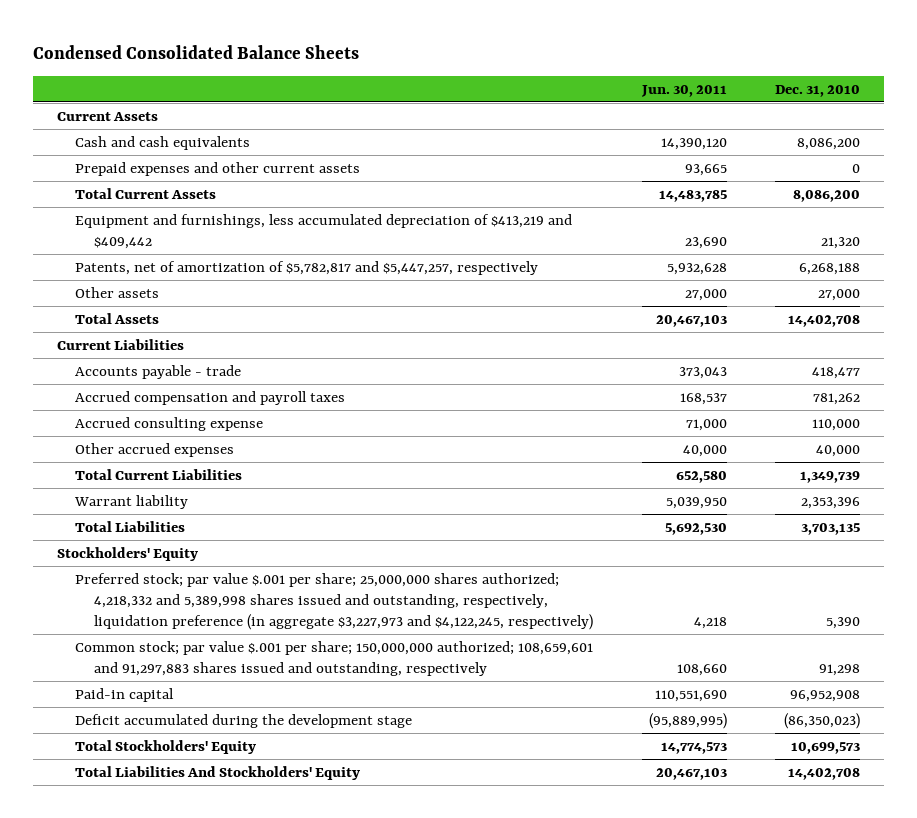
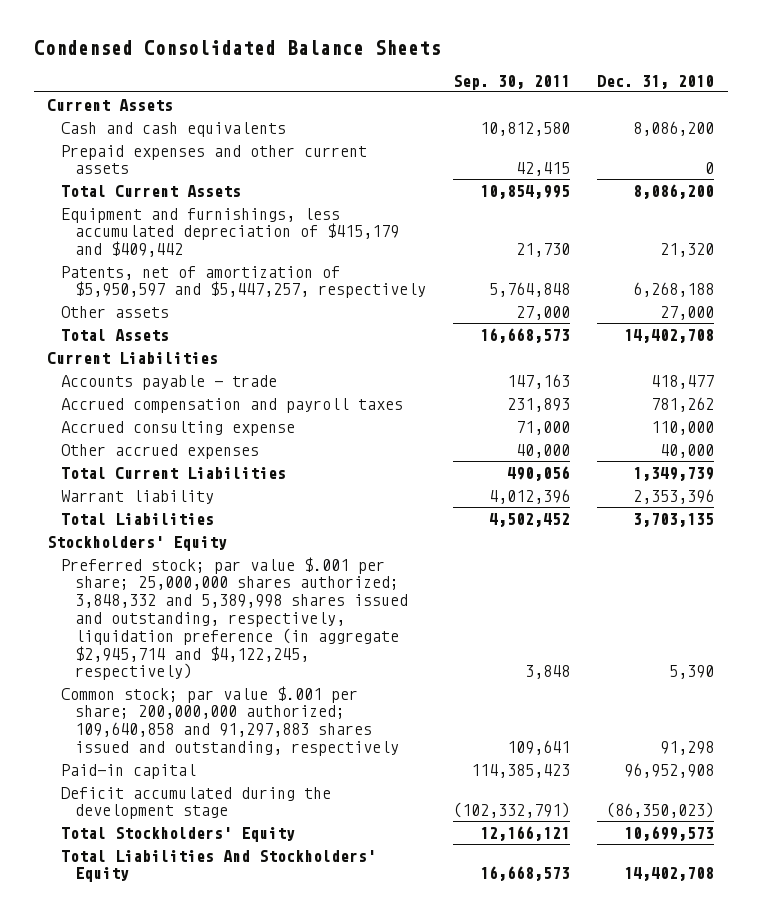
[640,85,727,98] Jun. 30, 2011 -> none
none -> [453,74,571,90] Sep. 30, 2011
[75,213,573,250] Equipment and furnishings, less accumulated depreciation of $413,219 and $409,442 -> [61,207,400,258] Equipment and furnishings, less accumulated depreciation of $415,179 and $409,442
[75,260,539,275] Patents, net of amortization of $5,782,817 and $5,447,257, respectively -> [61,265,427,299] Patents, net of amortization of $5,950,597 and $5,447,257, respectively
[75,572,593,631] Preferred stock; par value $.001 per share; 25,000,000 shares authorized; 4,218,332 and 5,389,998 shares issued and outstanding, respectively, liquidation preference (in aggregate $3,227,973 and $4,122,245, respectively) -> [61,556,409,681] Preferred stock; par value $.001 per share; 25,000,000 shares authorized; 3,848,332 and 5,389,998 shares issued and outstanding, respectively, liquidation preference (in aggregate $2,945,714 and $4,122,245, respectively)
[75,640,594,677] Common stock; par value $.001 per share; 150,000,000 authorized; 108,659,601 and 91,297,883 shares issued and outstanding, respectively -> [61,685,400,757] Common stock; par value $.001 per share; 200,000,000 authorized; 109,640,858 and 91,297,883 shares issued and outstanding, respectively

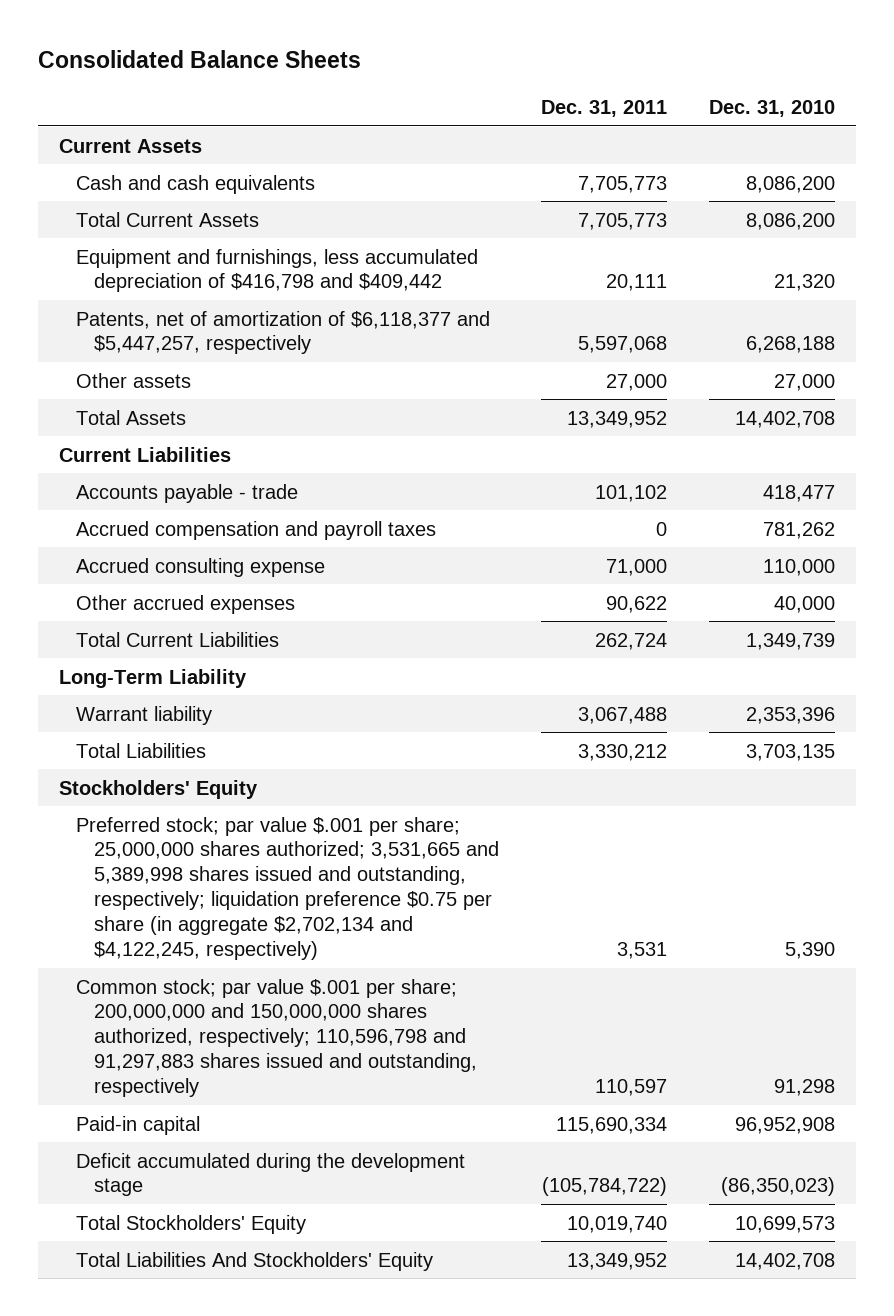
[34,40,442,56] Condensed Consolidated Balance Sheets -> [37,50,361,69] Consolidated Balance Sheets
[453,74,571,90] Sep. 30, 2011 -> none
none -> [541,99,668,117] Dec. 31, 2011
[61,144,368,175] Prepaid expenses and other current assets -> none
[61,207,400,258] Equipment and furnishings, less accumulated depreciation of $415,179 and $409,442 -> [76,248,479,293] Equipment and furnishings, less accumulated depreciation of $416,798 and $409,442
[61,265,427,299] Patents, net of amortization of $5,950,597 and $5,447,257, respectively -> [76,310,491,355] Patents, net of amortization of $6,118,377 and $5,447,257, respectively
none -> [58,668,247,688] Long-Term Liability
[61,556,409,681] Preferred stock; par value $.001 per share; 25,000,000 shares authorized; 3,848,332 and 5,389,998 shares issued and outstanding, respectively, liquidation preference (in aggregate $2,945,714 and $4,122,245, respectively) -> [76,816,500,960] Preferred stock; par value $.001 per share; 25,000,000 shares authorized; 3,531,665 and 5,389,998 shares issued and outstanding, respectively; liquidation preference $0.75 per share (in aggregate $2,702,134 and $4,122,245, respectively)
[61,685,400,757] Common stock; par value $.001 per share; 200,000,000 authorized; 109,640,858 and 91,297,883 shares issued and outstanding, respectively -> [76,978,478,1097] Common stock; par value $.001 per share; 200,000,000 and 150,000,000 shares authorized, respectively; 110,596,798 and 91,297,883 shares issued and outstanding, respectively

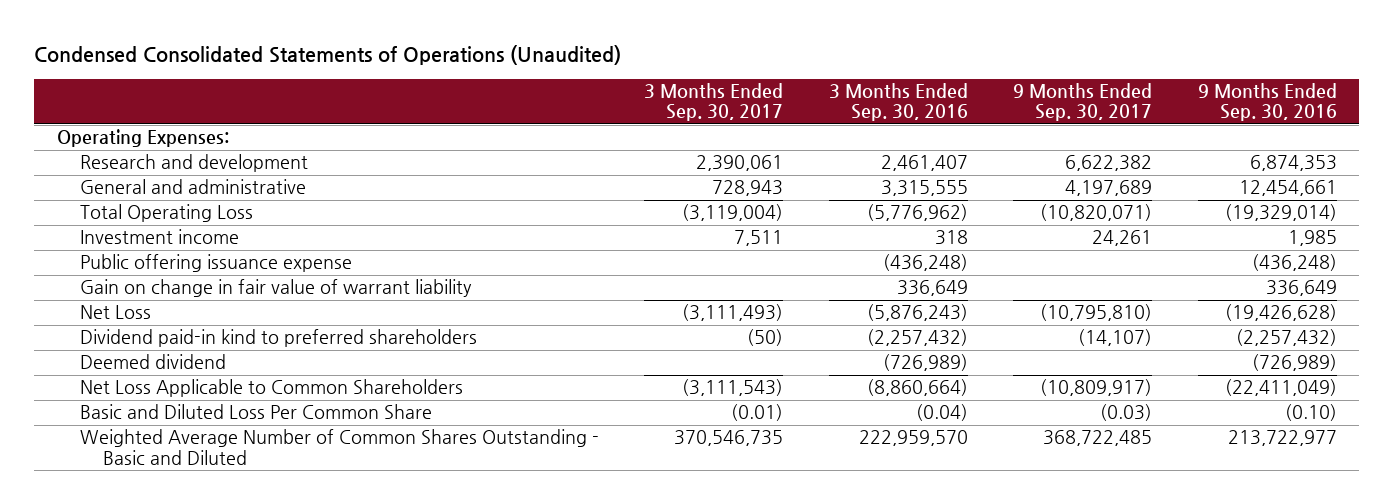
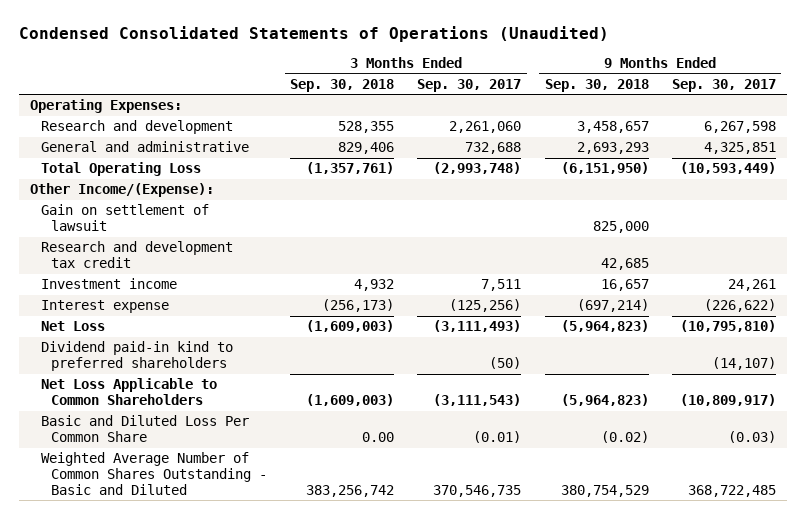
[828,83,968,122] 3 Months Ended Sep. 30, 2016 -> none
[1197,83,1337,122] 9 Months Ended Sep. 30, 2016 -> none
none -> [290,78,395,92] Sep. 30, 2018
none -> [544,78,649,92] Sep. 30, 2018
[696,155,784,172] 2,390,061 -> [449,121,522,134] 2,261,060
[1065,155,1153,172] 6,622,382 -> [703,121,776,134] 6,267,598
[712,180,784,197] 728,943 -> [465,142,522,155] 732,688
[1065,180,1153,197] 4,197,689 -> [703,142,776,155] 4,325,851
[682,204,784,222] (3,119,004) -> [433,162,522,175] (2,993,748)
[1040,204,1153,222] (10,820,071) -> [679,162,776,175] (10,593,449)
none -> [30,183,215,198] Other Income/(Expense):
none -> [40,204,209,232] Gain on settlement of lawsuit
none -> [40,241,233,269] Research and development tax credit
[80,254,353,273] Public offering issuance expense -> none
[80,279,473,298] Gain on change in fair value of warrant liability -> none
none -> [40,300,169,314] Interest expense
[80,354,227,370] Deemed dividend -> none

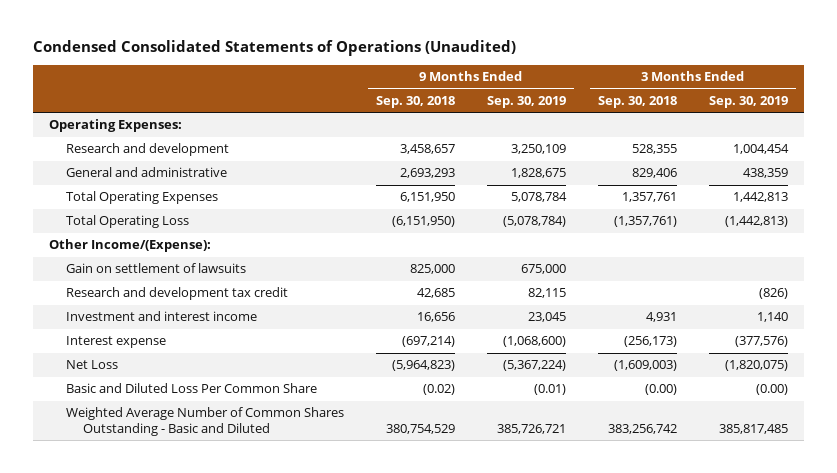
[417,78,522,92] Sep. 30, 2017 -> none
[671,78,776,92] Sep. 30, 2017 -> none
none -> [487,95,567,108] Sep. 30, 2019
none -> [709,95,789,108] Sep. 30, 2019
none -> [65,191,218,205] Total Operating Expenses
[40,204,209,232] Gain on settlement of lawsuit -> [65,263,246,274] Gain on settlement of lawsuits
[40,278,177,290] Investment income -> [65,311,257,322] Investment and interest income
[354,279,395,292] 4,932 -> [646,312,678,323] 4,931
[600,279,649,292] 16,657 -> [417,312,456,323] 16,656
[40,341,233,372] Dividend paid-in kind to preferred shareholders -> none
[40,378,217,406] Net Loss Applicable to Common Shareholders -> none
[362,432,395,443] 0.00 -> [645,384,678,396] (0.00)

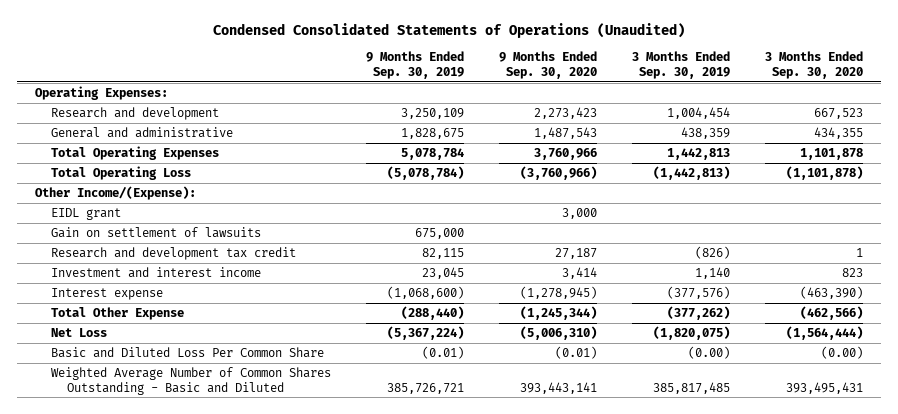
[376,95,456,108] Sep. 30, 2018 -> none
[598,95,678,108] Sep. 30, 2018 -> none
none -> [498,51,597,80] 9 Months Ended Sep. 30, 2020
none -> [765,51,864,80] 3 Months Ended Sep. 30, 2020
none -> [50,208,121,221] EIDL grant
none -> [50,307,184,321] Total Other Expense

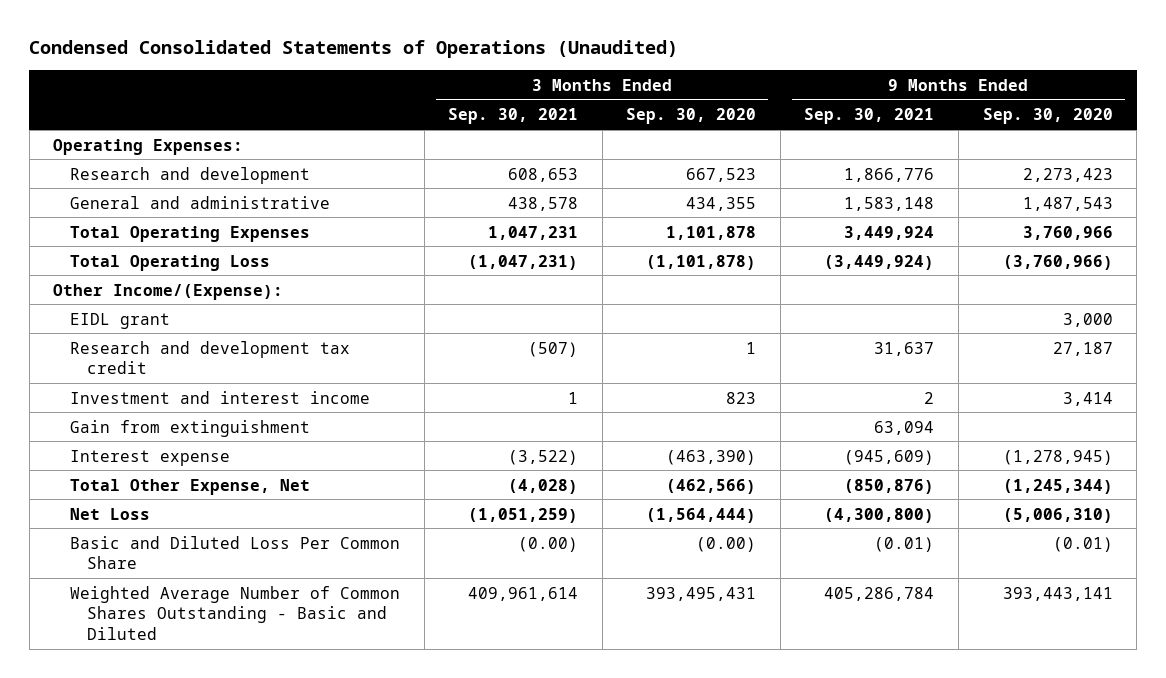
[365,51,464,80] 9 Months Ended Sep. 30, 2019 -> none
[632,51,731,80] 3 Months Ended Sep. 30, 2019 -> none
none -> [448,108,579,125] Sep. 30, 2021
none -> [804,108,935,125] Sep. 30, 2021
[50,227,261,239] Gain on settlement of lawsuits -> none
none -> [70,419,311,437] Gain from extinguishment
[50,307,184,321] Total Other Expense -> [70,478,311,495] Total Other Expense, Net

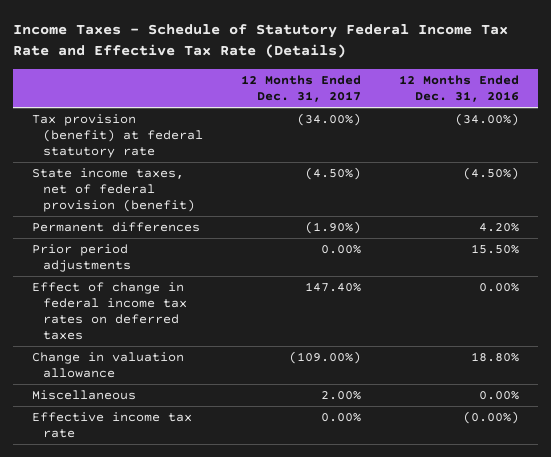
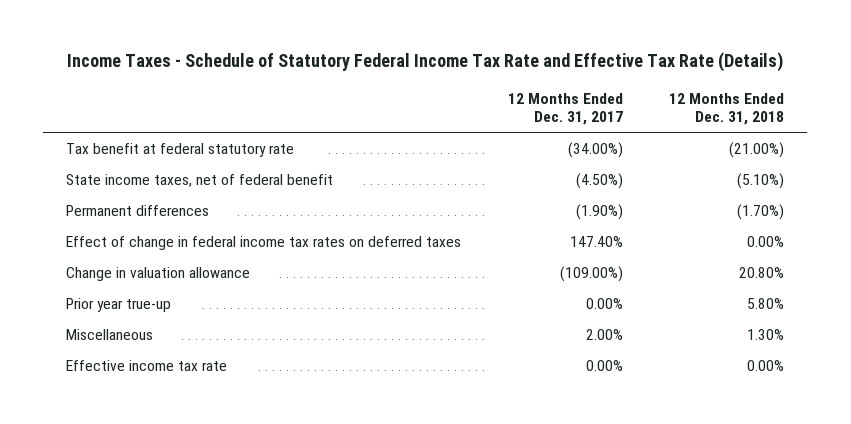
[398,75,519,103] 12 Months Ended Dec. 31, 2016 -> none
none -> [669,92,785,126] 12 Months Ended Dec. 31, 2018
[31,114,204,159] Tax provision (benefit) at federal statutory rate -> [66,142,295,157] Tax benefit at federal statutory rate
[31,168,196,213] State income taxes, net of federal provision (benefit) -> [66,173,334,187] State income taxes, net of federal benefit
[31,244,132,273] Prior period adjustments -> none
none -> [66,297,172,312] Prior year true-up

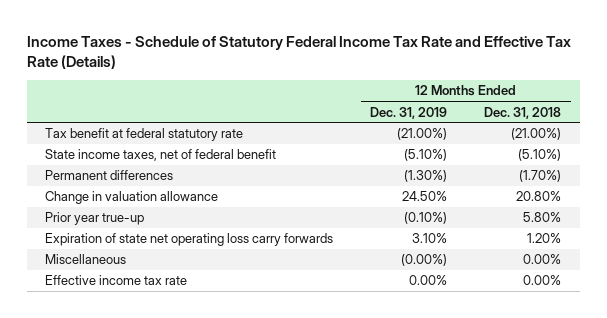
[507,92,623,126] 12 Months Ended Dec. 31, 2017 -> none
none -> [370,106,448,119] Dec. 31, 2019
[66,235,462,250] Effect of change in federal income tax rates on deferred taxes -> none
none -> [45,233,334,247] Expiration of state net operating loss carry forwards
[747,328,785,340] 1.30% -> [523,254,562,265] 0.00%

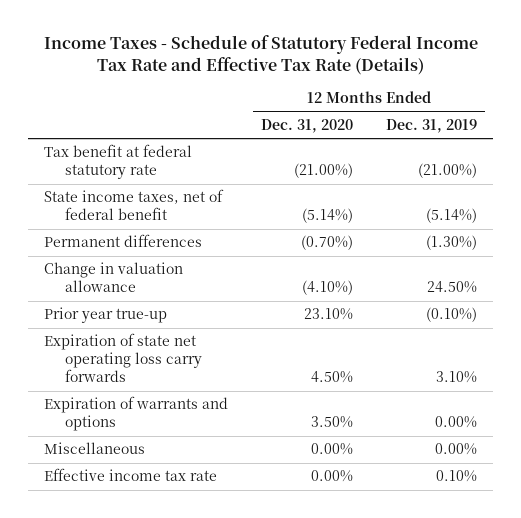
[484,106,562,119] Dec. 31, 2018 -> none
none -> [261,118,354,133] Dec. 31, 2020
[404,149,448,162] (5.10%) -> [425,208,477,224] (5.14%)
none -> [44,396,229,432] Expiration of warrants and options
[401,254,448,267] (0.00%) -> [434,443,477,456] 0.00%
[409,275,448,286] 0.00% -> [435,470,477,483] 0.10%

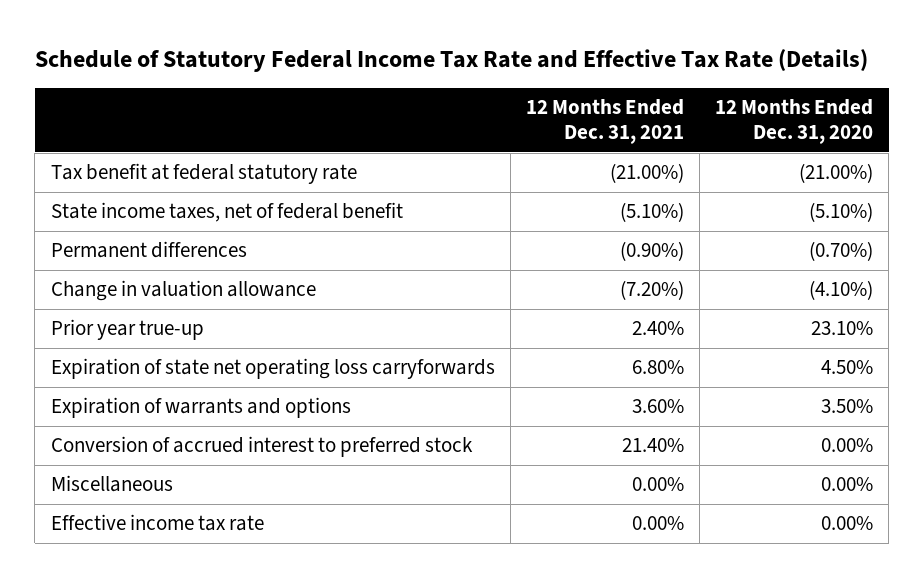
[43,35,478,75] Income Taxes - Schedule of Statutory Federal Income Tax Rate and Effective Tax Rate (Details) -> [34,49,868,73] Schedule of Statutory Federal Income Tax Rate and Effective Tax Rate (Details)
[385,118,477,133] Dec. 31, 2019 -> none
none -> [525,99,684,145] 12 Months Ended Dec. 31, 2021
[302,208,354,224] (5.14%) -> [809,202,874,223] (5.10%)
[44,333,203,383] Expiration of state net operating loss carry forwards -> [50,358,495,380] Expiration of state net operating loss carryforwards
none -> [50,436,473,458] Conversion of accrued interest to preferred stock

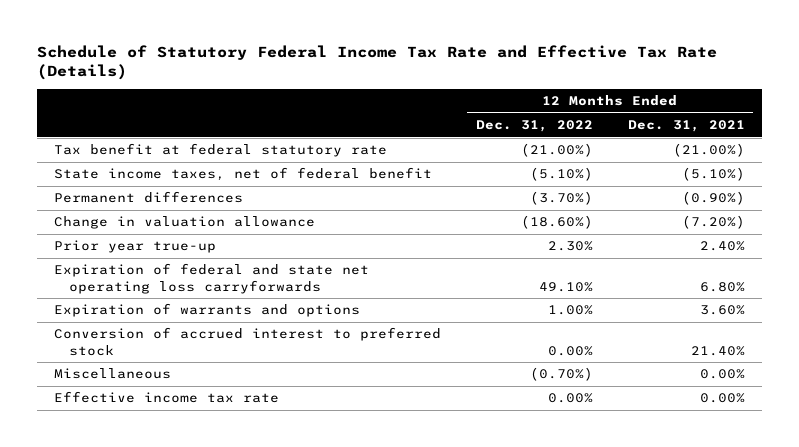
[715,99,874,145] 12 Months Ended Dec. 31, 2020 -> none
none -> [476,120,594,133] Dec. 31, 2022
[50,358,495,380] Expiration of state net operating loss carryforwards -> [54,263,370,294] Expiration of federal and state net operating loss carryforwards

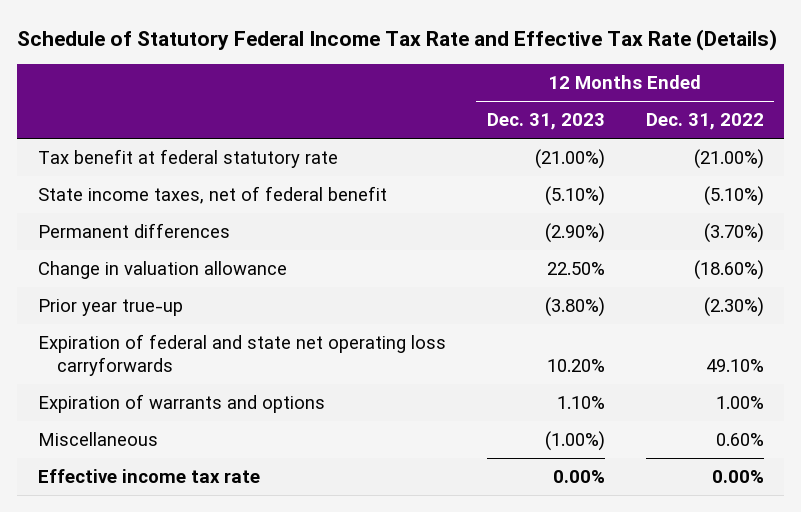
[627,120,745,133] Dec. 31, 2021 -> none
none -> [486,113,605,131] Dec. 31, 2023
[548,241,594,252] 2.30% -> [703,297,764,318] (2.30%)
[54,327,442,356] Conversion of accrued interest to preferred stock -> none
[530,367,594,382] (0.70%) -> [715,433,764,447] 0.60%

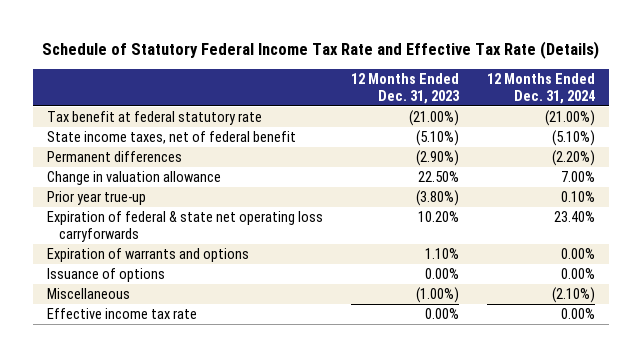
[645,113,764,131] Dec. 31, 2022 -> none
none -> [486,73,595,104] 12 Months Ended Dec. 31, 2024
[37,334,446,376] Expiration of federal and state net operating loss carryforwards -> [46,211,323,242] Expiration of federal & state net operating loss carryforwards
none -> [46,268,165,283] Issuance of options

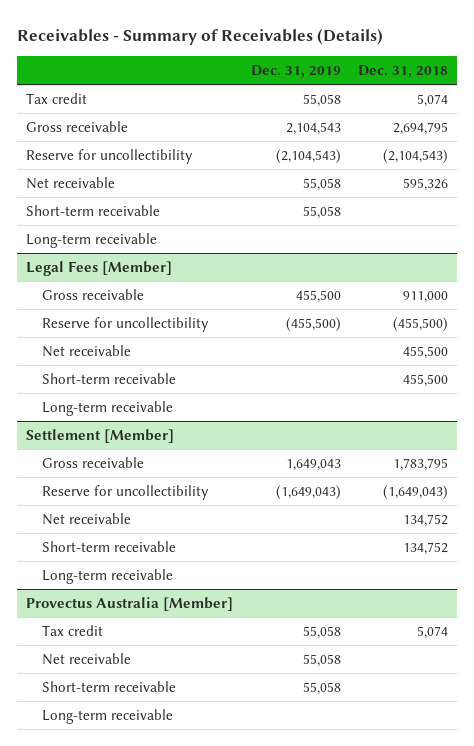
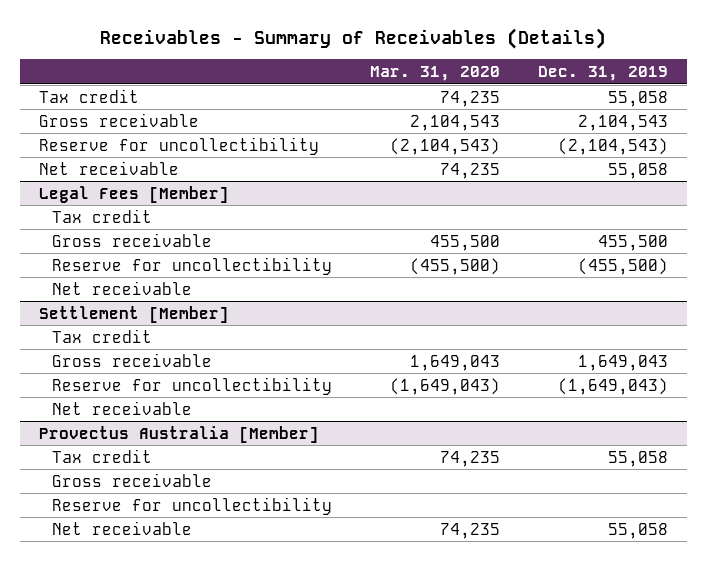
[357,64,448,78] Dec. 31, 2018 -> none
none -> [369,65,500,81] Mar. 31, 2020
[26,205,161,217] Short-term receivable -> none
[26,233,158,249] Long-term receivable -> none
none -> [52,208,153,223] Tax credit
[41,373,176,385] Short-term receivable -> none
[41,401,173,417] Long-term receivable -> none
none -> [52,328,153,343] Tax credit
[41,541,176,553] Short-term receivable -> none
[41,569,173,585] Long-term receivable -> none
none -> [52,472,213,487] Gross receivable
none -> [52,496,333,515] Reserve for uncollectibility
[41,681,176,693] Short-term receivable -> none
[41,709,173,725] Long-term receivable -> none

